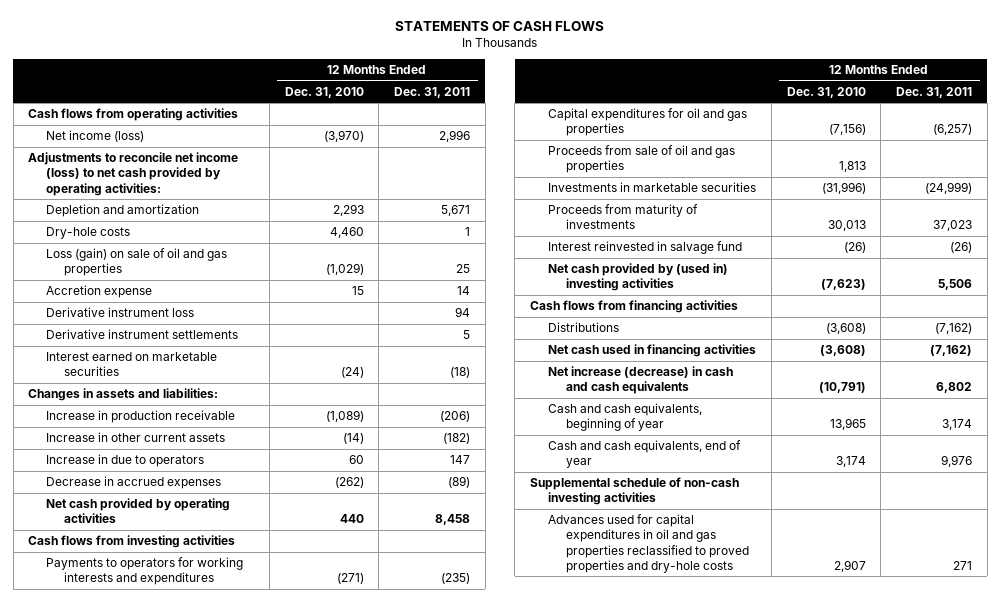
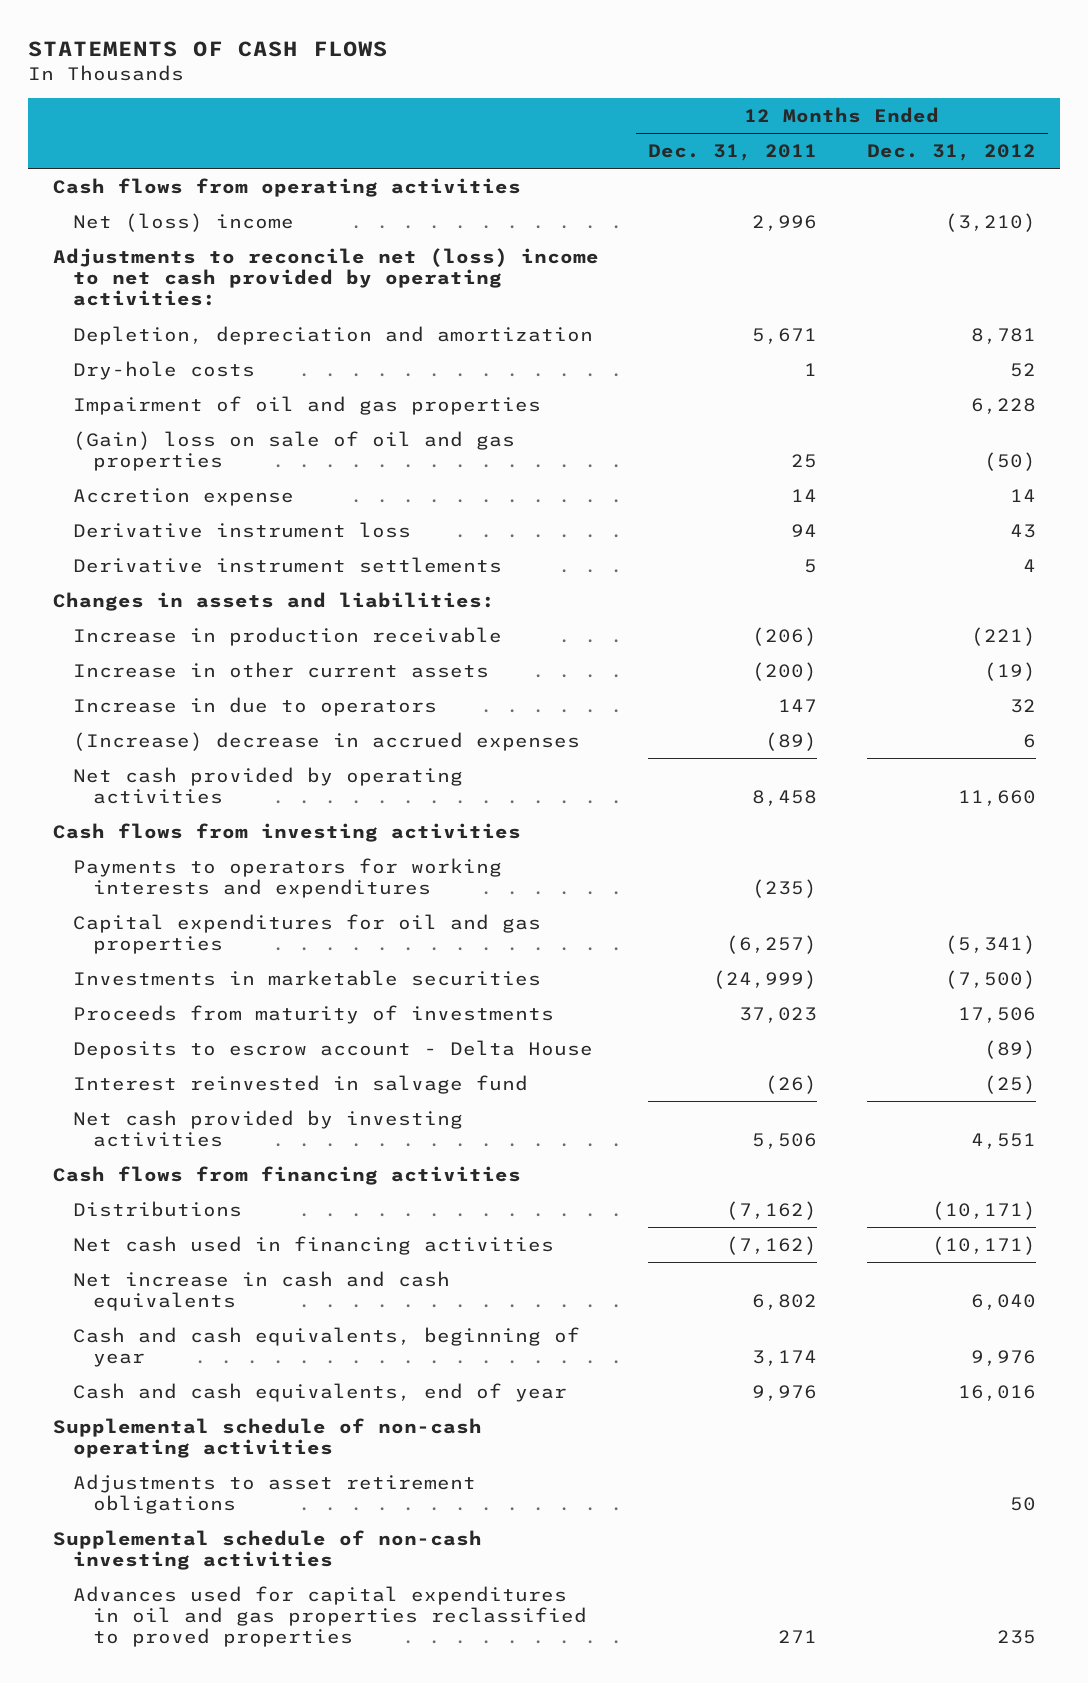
[284,86,364,98] Dec. 31, 2010 -> none
none -> [866,144,1036,162] Dec. 31, 2012
[46,130,145,143] Net income (loss) -> [72,212,294,232] Net (loss) income
[28,152,239,196] Adjustments to reconcile net income (loss) to net cash provided by operating activities: -> [52,247,599,307] Adjustments to reconcile net (loss) income to net cash provided by operating activities:
[46,204,200,218] Depletion and amortization -> [72,325,593,345] Depletion, depreciation and amortization
none -> [72,395,541,415] Impairment of oil and gas properties
[46,248,228,277] Loss (gain) on sale of oil and gas properties -> [72,430,515,472] (Gain) loss on sale of oil and gas properties
[46,352,218,377] Interest earned on marketable securities -> none
[443,433,471,445] (182) -> [752,661,818,681] (200)
[46,476,222,490] Decrease in accrued expenses -> [72,731,580,751] (Increase) decrease in accrued expenses
[548,145,736,174] Proceeds from sale of oil and gas properties -> none
none -> [72,1039,593,1059] Deposits to escrow account - Delta House
[548,263,729,292] Net cash provided by (used in) investing activities -> [72,1109,463,1148] Net cash provided by investing activities
[548,366,734,395] Net increase (decrease) in cash and cash equivalents -> [72,1270,450,1312] Net increase in cash and cash equivalents
none -> [52,1417,482,1459] Supplemental schedule of non-cash operating activities
none -> [72,1473,476,1515] Adjustments to asset retirement obligations
[548,514,750,574] Advances used for capital expenditures in oil and gas properties reclassified to proved properties and dry-hole costs -> [72,1585,587,1648] Advances used for capital expenditures in oil and gas properties reclassified to proved properties

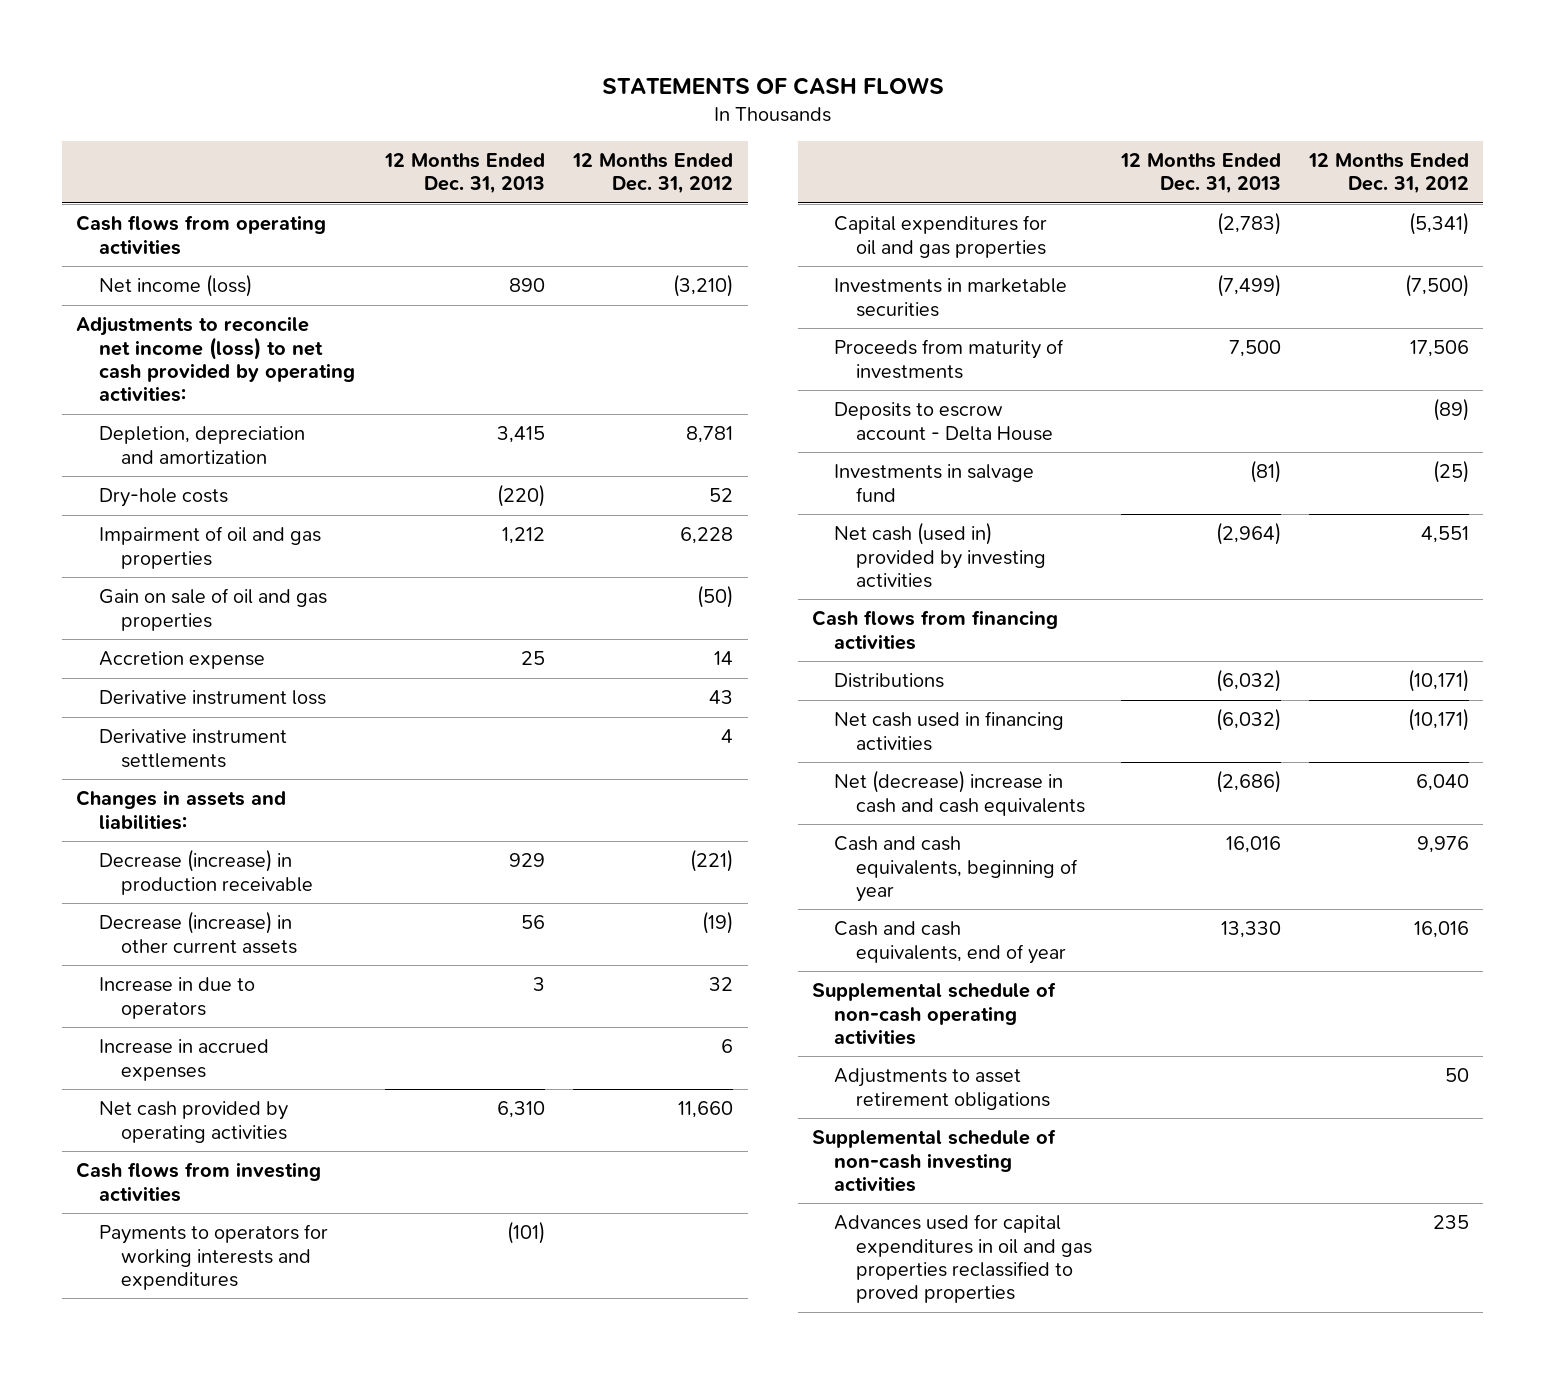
[648,144,818,162] Dec. 31, 2011 -> none
none -> [383,153,545,195] 12 Months Ended Dec. 31, 2013
[72,212,294,232] Net (loss) income -> [98,274,252,298] Net income (loss)
[52,247,599,307] Adjustments to reconcile net (loss) income to net cash provided by operating activities: -> [76,316,355,403] Adjustments to reconcile net income (loss) to net cash provided by operating activities:
[72,430,515,472] (Gain) loss on sale of oil and gas properties -> [98,588,327,631] Gain on sale of oil and gas properties
[72,626,502,646] Increase in production receivable -> [98,849,313,895] Decrease (increase) in production receivable
[72,661,489,678] Increase in other current assets -> [98,911,297,954] Decrease (increase) in other current assets
[72,731,580,751] (Increase) decrease in accrued expenses -> [98,1039,269,1081] Increase in accrued expenses
[72,1074,528,1094] Interest reinvested in salvage fund -> [834,464,1035,502] Investments in salvage fund
[72,1109,463,1148] Net cash provided by investing activities -> [834,522,1047,588] Net cash (used in) provided by investing activities
[72,1270,450,1312] Net increase in cash and cash equivalents -> [834,770,1086,816] Net (decrease) increase in cash and cash equivalents

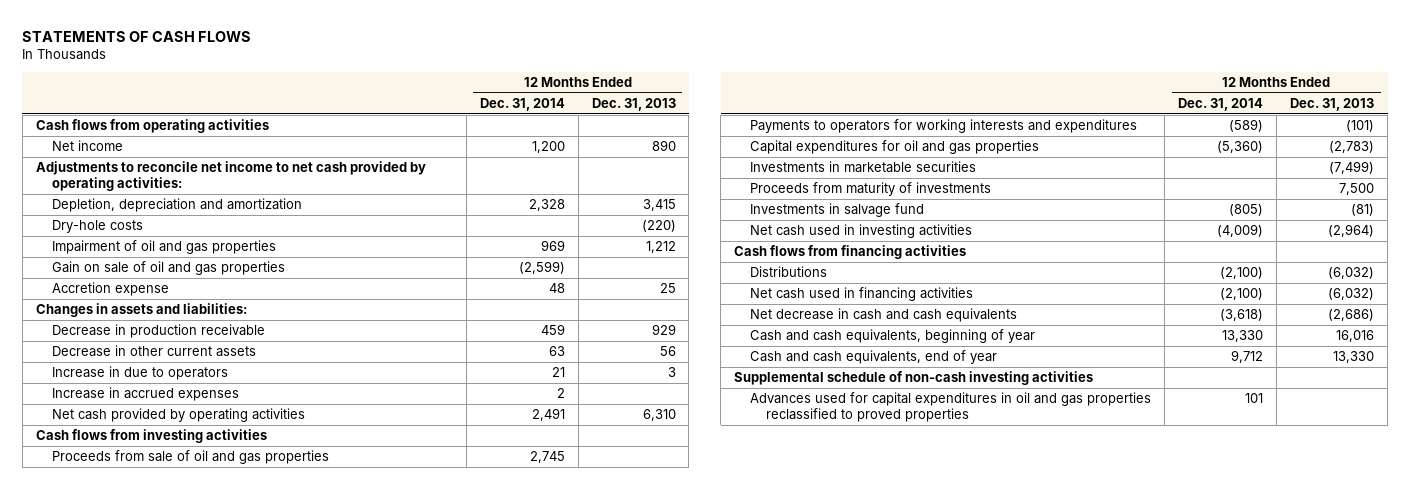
[572,153,734,195] 12 Months Ended Dec. 31, 2012 -> none
none -> [479,98,565,112] Dec. 31, 2014
[98,274,252,298] Net income (loss) -> [51,140,123,152] Net income
[76,316,355,403] Adjustments to reconcile net income (loss) to net cash provided by operating activities: -> [35,161,426,192] Adjustments to reconcile net income to net cash provided by operating activities:
[98,690,326,706] Derivative instrument loss -> none
[98,729,287,768] Derivative instrument settlements -> none
[98,849,313,895] Decrease (increase) in production receivable -> [51,324,265,339] Decrease in production receivable
[98,911,297,954] Decrease (increase) in other current assets -> [51,345,256,358] Decrease in other current assets
none -> [51,450,329,465] Proceeds from sale of oil and gas properties
[834,402,1054,441] Deposits to escrow account - Delta House -> none
[834,522,1047,588] Net cash (used in) provided by investing activities -> [750,224,973,239] Net cash used in investing activities
[834,770,1086,816] Net (decrease) increase in cash and cash equivalents -> [750,308,1018,323] Net decrease in cash and cash equivalents
[812,982,1057,1045] Supplemental schedule of non-cash operating activities -> none
[834,1068,1051,1110] Adjustments to asset retirement obligations -> none

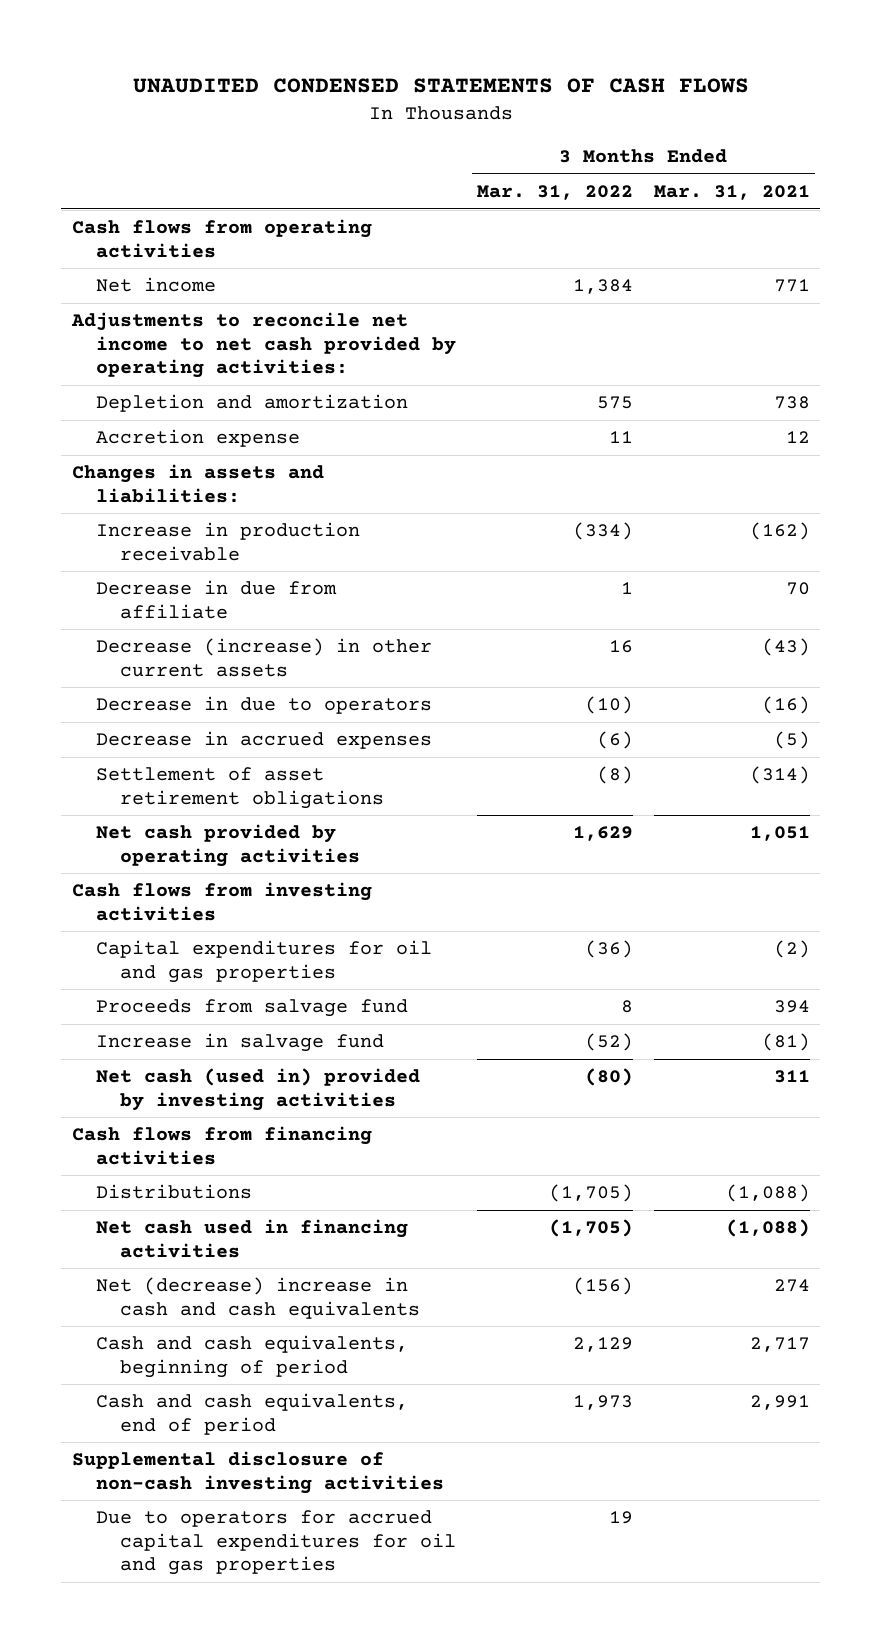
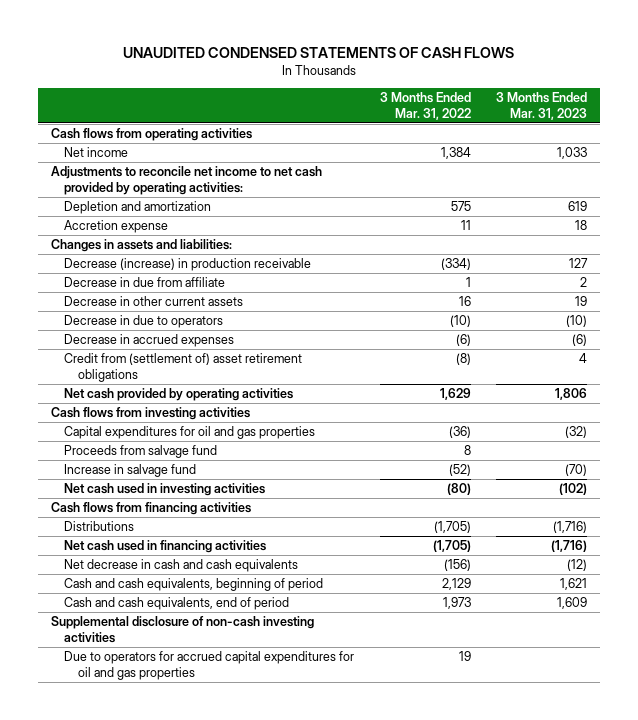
[653,185,810,201] Mar. 31, 2021 -> none
none -> [496,91,588,120] 3 Months Ended Mar. 31, 2023
[95,522,360,561] Increase in production receivable -> [64,258,312,272] Decrease (increase) in production receivable
[95,638,432,677] Decrease (increase) in other current assets -> [64,296,244,307] Decrease in other current assets
[95,767,385,809] Settlement of asset retirement obligations -> [64,353,303,382] Credit from (settlement of) asset retirement obligations
[95,1068,420,1111] Net cash (used in) provided by investing activities -> [64,483,266,497] Net cash used in investing activities
[95,1277,421,1319] Net (decrease) increase in cash and cash equivalents -> [64,559,299,573] Net decrease in cash and cash equivalents

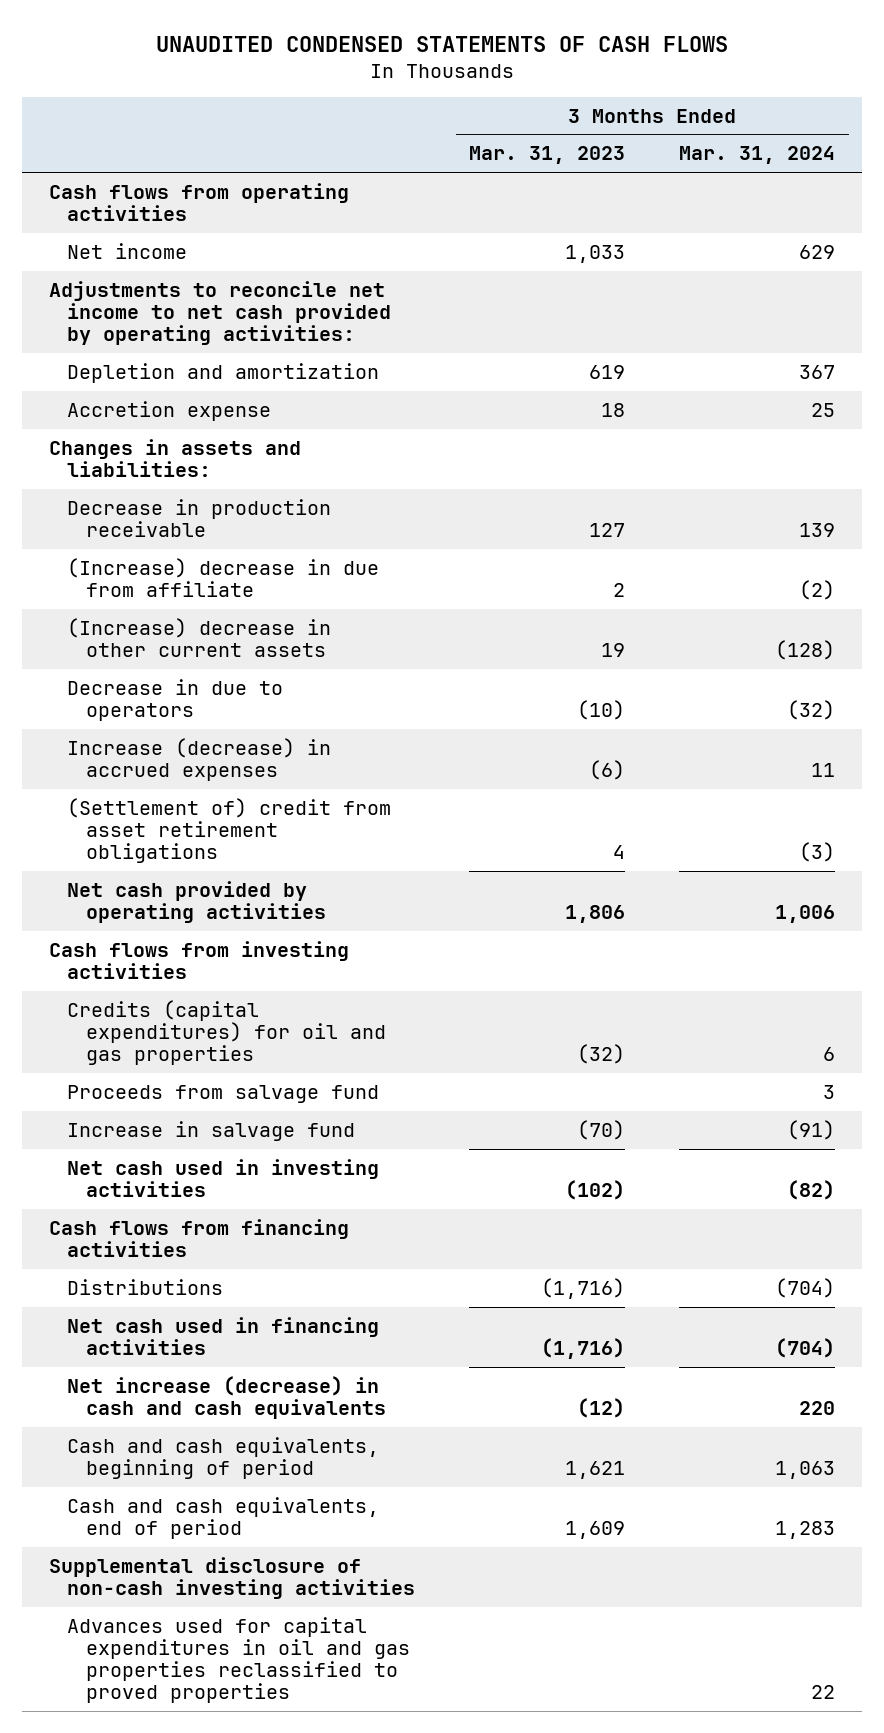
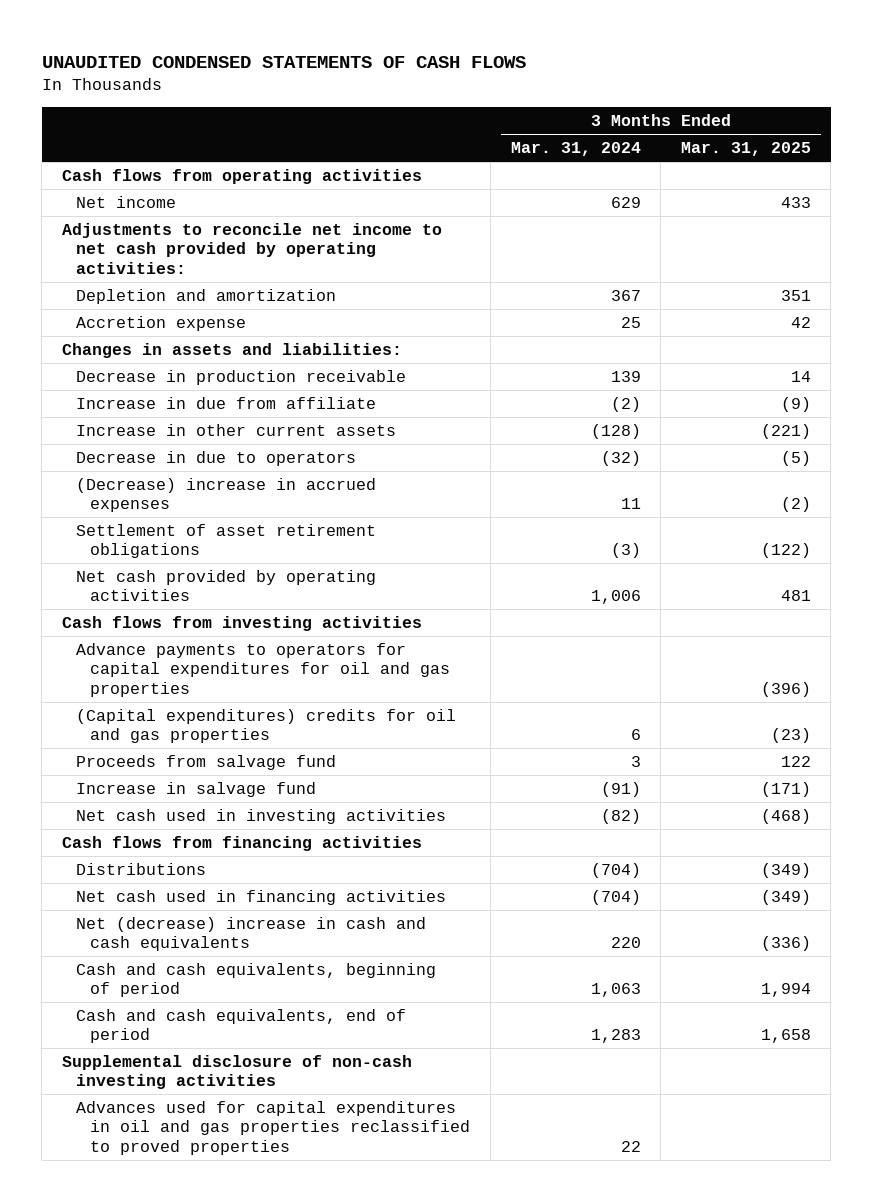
[469,146,626,165] Mar. 31, 2023 -> none
none -> [680,142,811,157] Mar. 31, 2025
[67,557,380,597] (Increase) decrease in due from affiliate -> [76,397,377,410] Increase in due from affiliate
[67,617,332,657] (Increase) decrease in other current assets -> [76,424,397,437] Increase in other current assets
[67,737,332,781] Increase (decrease) in accrued expenses -> [76,478,377,513] (Decrease) increase in accrued expenses
[67,797,392,864] (Settlement of) credit from asset retirement obligations -> [76,524,377,559] Settlement of asset retirement obligations
none -> [76,643,451,697] Advance payments to operators for capital expenditures for oil and gas properties
[67,999,386,1066] Credits (capital expenditures) for oil and gas properties -> [76,709,457,744] (Capital expenditures) credits for oil and gas properties
[67,1375,386,1419] Net increase (decrease) in cash and cash equivalents -> [76,917,427,952] Net (decrease) increase in cash and cash equivalents

